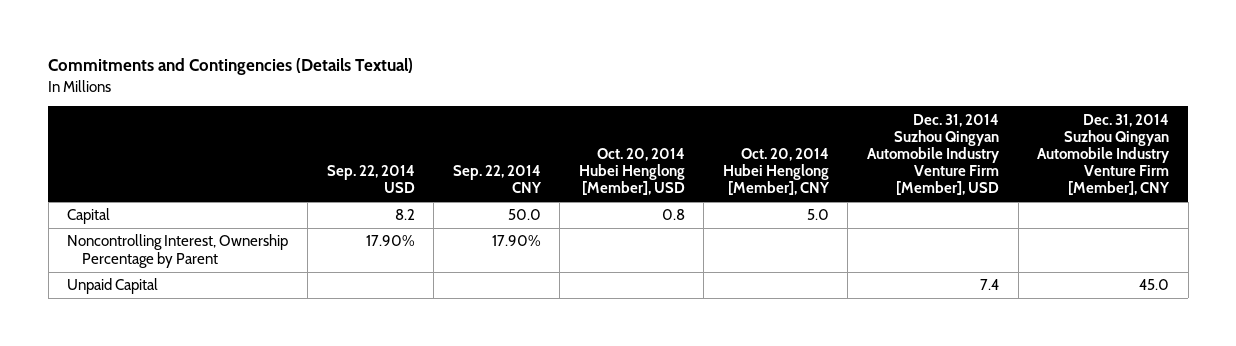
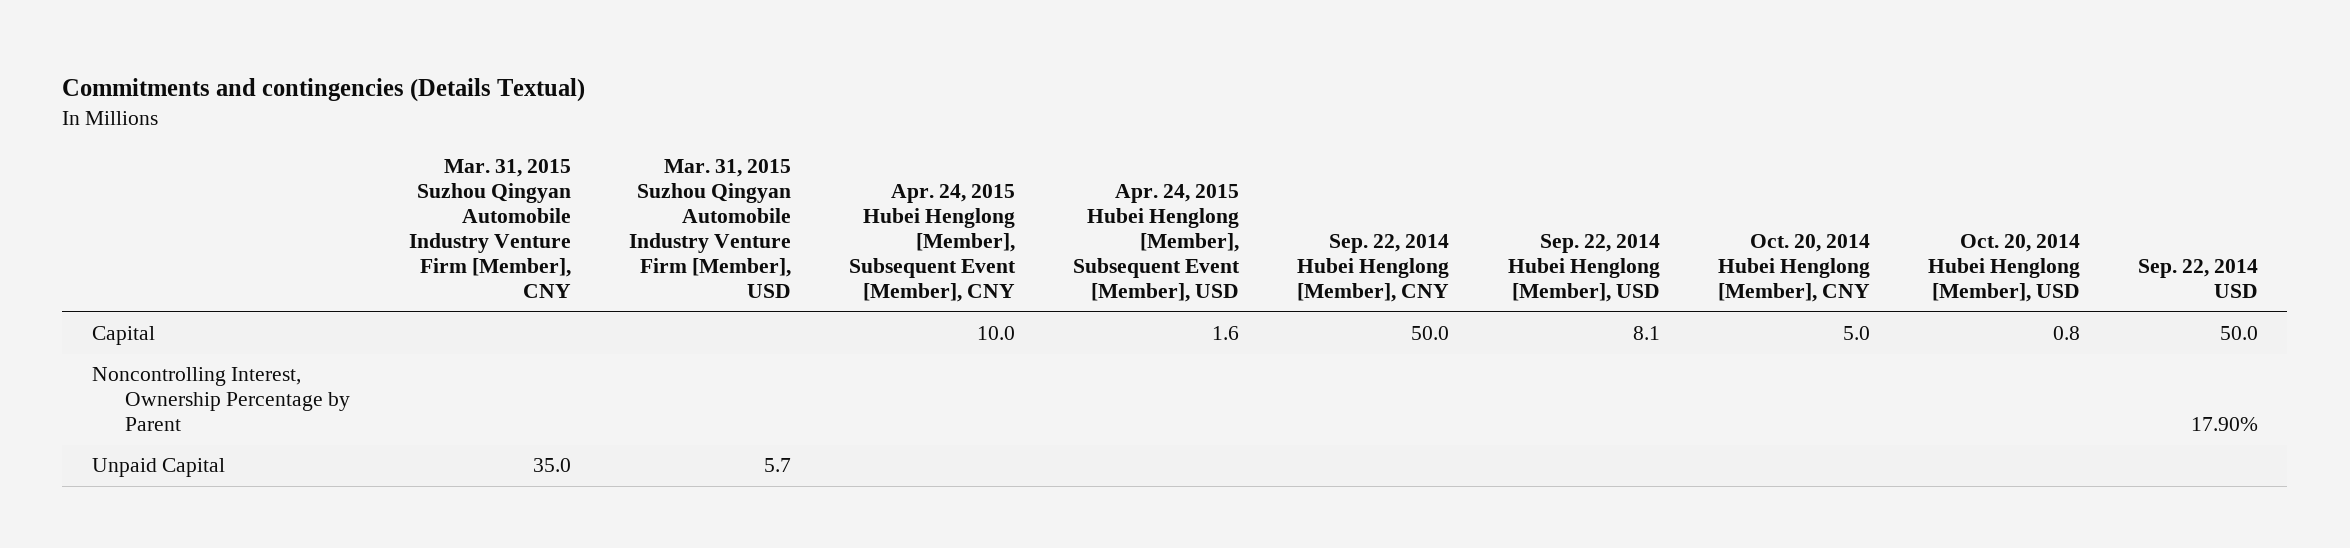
[48,58,414,76] Commitments and Contingencies (Details Textual) -> [62,77,586,102] Commitments and contingencies (Details Textual)
[452,165,542,194] Sep. 22, 2014 CNY -> none
[866,113,1000,196] Dec. 31, 2014 Suzhou Qingyan Automobile Industry Venture Firm [Member], USD -> none
[1037,113,1171,196] Dec. 31, 2014 Suzhou Qingyan Automobile Industry Venture Firm [Member], CNY -> none
none -> [408,159,571,299] Mar. 31, 2015 Suzhou Qingyan Automobile Industry Venture Firm [Member], CNY
none -> [628,159,791,299] Mar. 31, 2015 Suzhou Qingyan Automobile Industry Venture Firm [Member], USD
none -> [849,184,1017,303] Apr. 24, 2015 Hubei Henglong [Member], Subsequent Event [Member], CNY
none -> [1073,184,1241,303] Apr. 24, 2015 Hubei Henglong [Member], Subsequent Event [Member], USD
none -> [1297,234,1450,303] Sep. 22, 2014 Hubei Henglong [Member], CNY
none -> [1507,234,1660,303] Sep. 22, 2014 Hubei Henglong [Member], USD
[394,209,415,221] 8.2 -> [2220,326,2259,341] 50.0

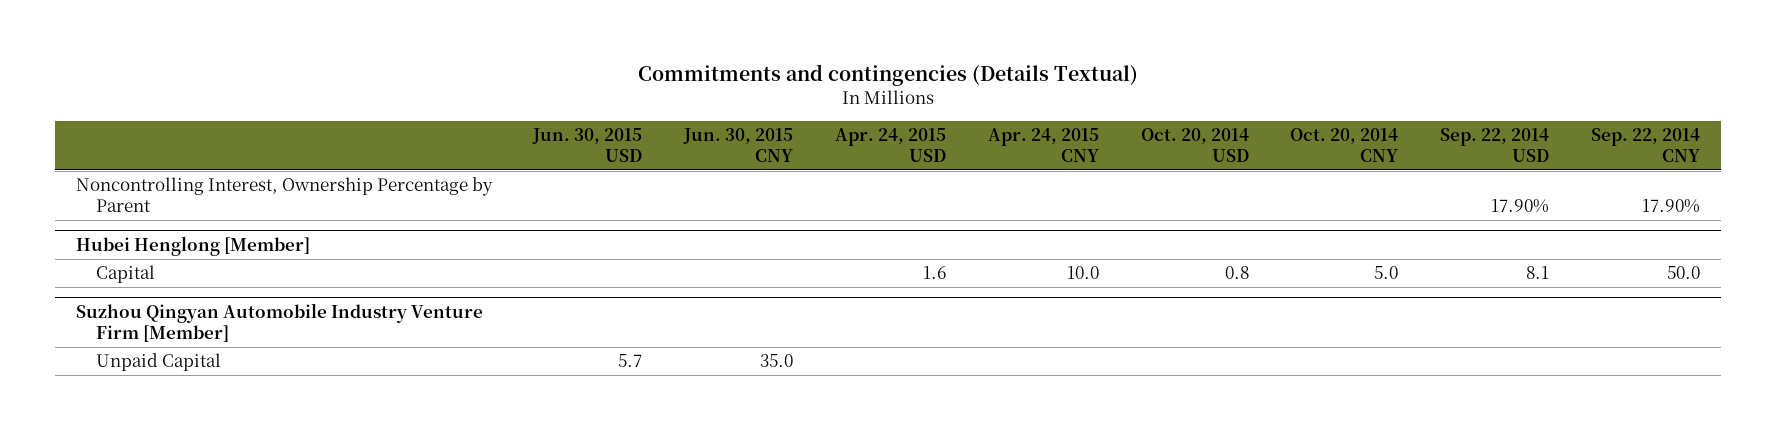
[408,159,571,299] Mar. 31, 2015 Suzhou Qingyan Automobile Industry Venture Firm [Member], CNY -> none
[628,159,791,299] Mar. 31, 2015 Suzhou Qingyan Automobile Industry Venture Firm [Member], USD -> none
[849,184,1017,303] Apr. 24, 2015 Hubei Henglong [Member], Subsequent Event [Member], CNY -> none
[1073,184,1241,303] Apr. 24, 2015 Hubei Henglong [Member], Subsequent Event [Member], USD -> none
[1297,234,1450,303] Sep. 22, 2014 Hubei Henglong [Member], CNY -> none
[1507,234,1660,303] Sep. 22, 2014 Hubei Henglong [Member], USD -> none
[1717,234,1870,303] Oct. 20, 2014 Hubei Henglong [Member], CNY -> none
[1927,234,2080,303] Oct. 20, 2014 Hubei Henglong [Member], USD -> none
none -> [532,127,643,163] Jun. 30, 2015 USD
none -> [683,127,794,163] Jun. 30, 2015 CNY
none -> [834,127,946,163] Apr. 24, 2015 USD
none -> [987,127,1099,163] Apr. 24, 2015 CNY
none -> [1140,127,1249,163] Oct. 20, 2014 USD
none -> [1290,127,1399,163] Oct. 20, 2014 CNY
none -> [1590,127,1700,163] Sep. 22, 2014 CNY
[91,326,155,346] Capital -> none
none -> [75,235,310,256] Hubei Henglong [Member]
none -> [96,265,156,284] Capital
none -> [75,302,483,343] Suzhou Qingyan Automobile Industry Venture Firm [Member]

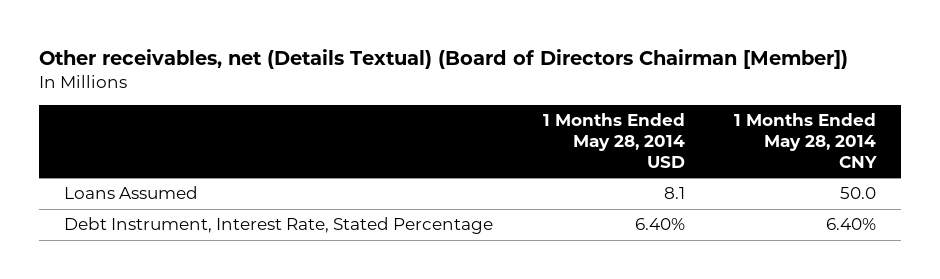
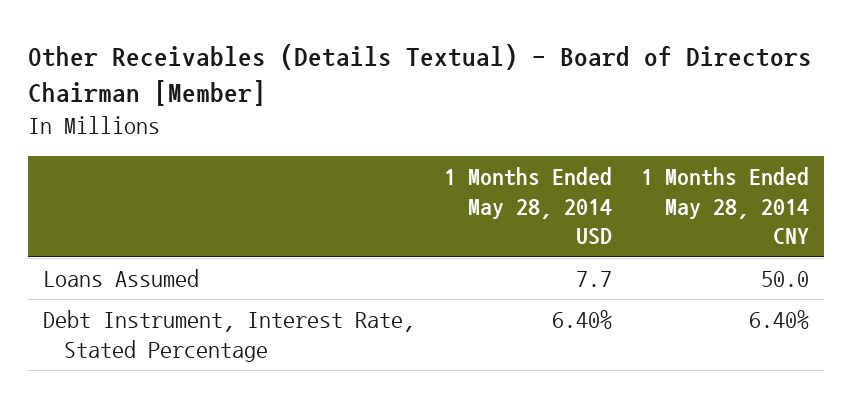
[39,49,849,70] Other receivables, net (Details Textual) (Board of Directors Chairman [Member]) -> [28,43,813,106] Other Receivables (Details Textual) - Board of Directors Chairman [Member]
[663,187,685,200] 8.1 -> [576,271,613,288] 7.7

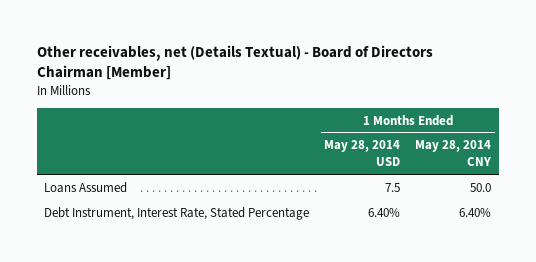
[28,43,813,106] Other Receivables (Details Textual) - Board of Directors Chairman [Member] -> [36,45,433,81] Other receivables, net (Details Textual) - Board of Directors Chairman [Member]
[576,271,613,288] 7.7 -> [385,182,401,192] 7.5

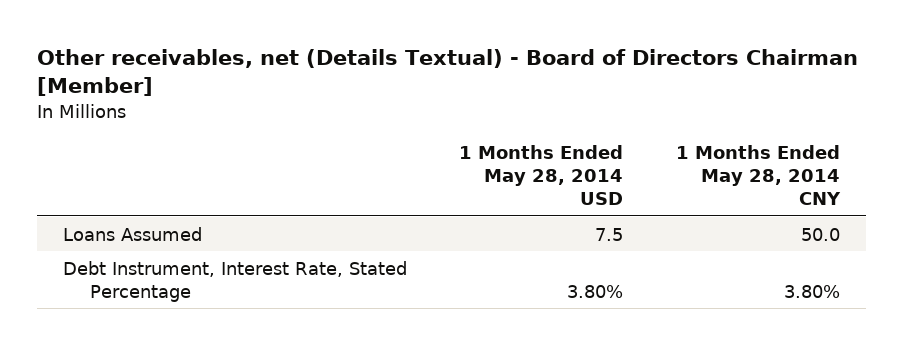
[368,207,401,217] 6.40% -> [567,284,624,298] 3.80%
[459,207,492,217] 6.40% -> [783,284,840,298] 3.80%

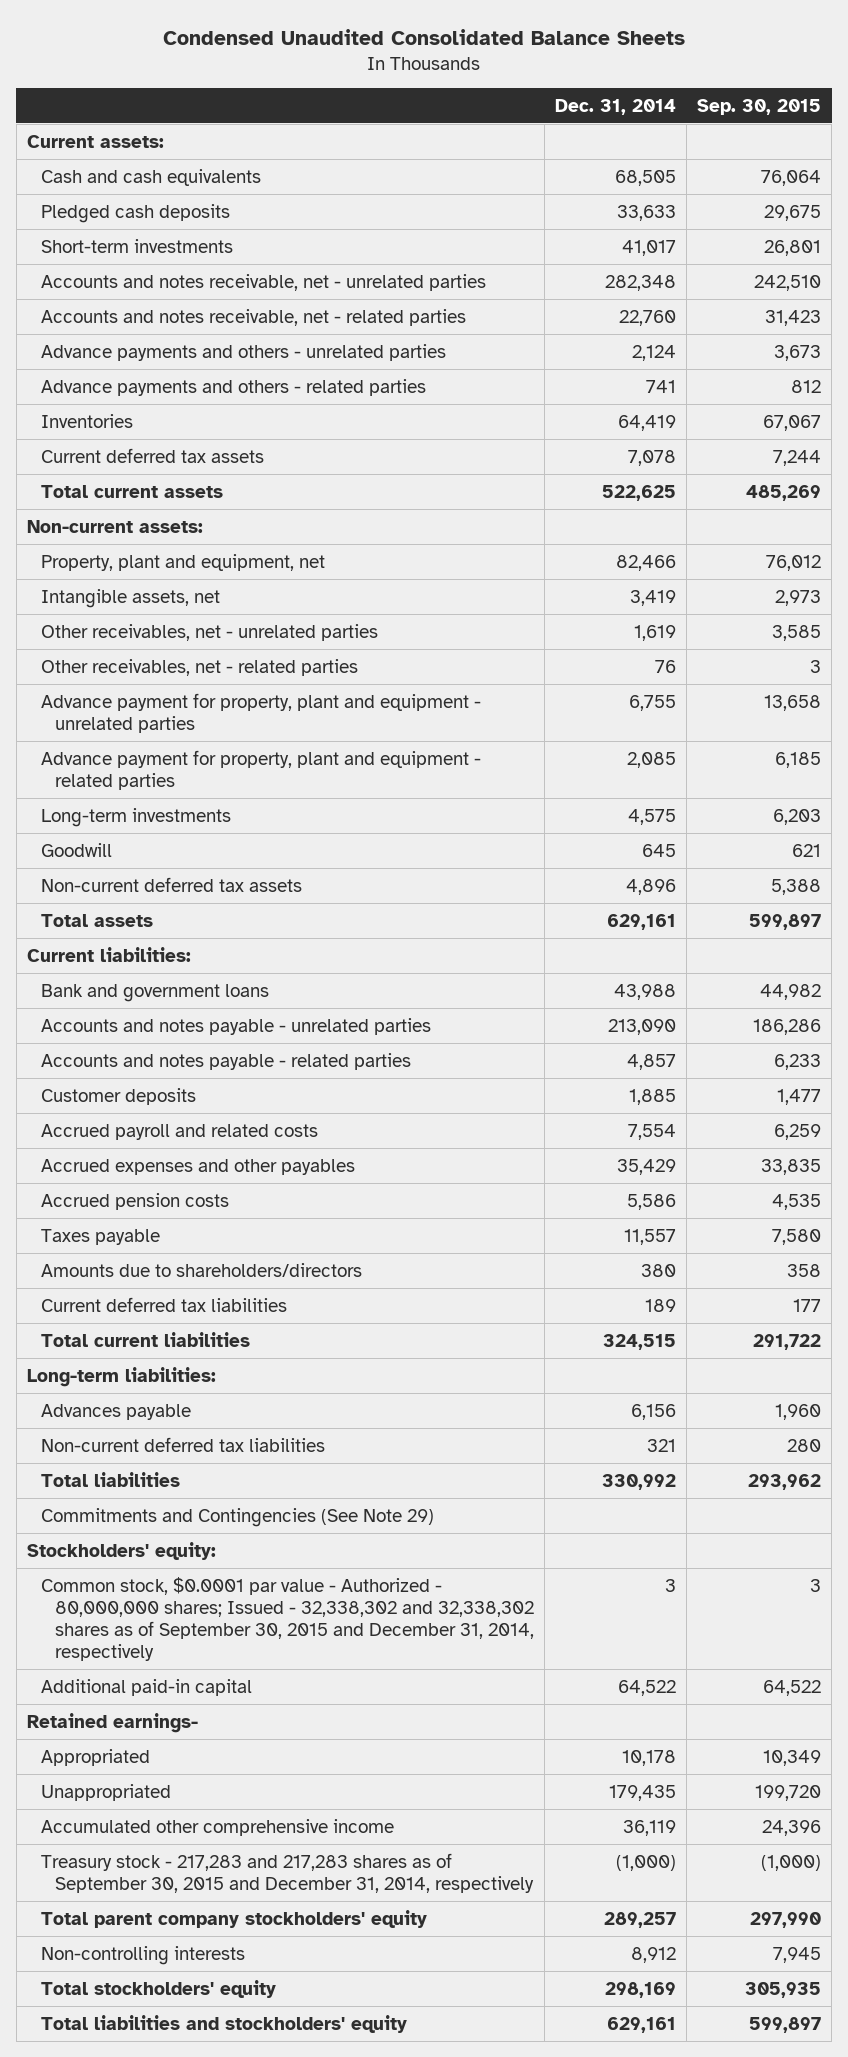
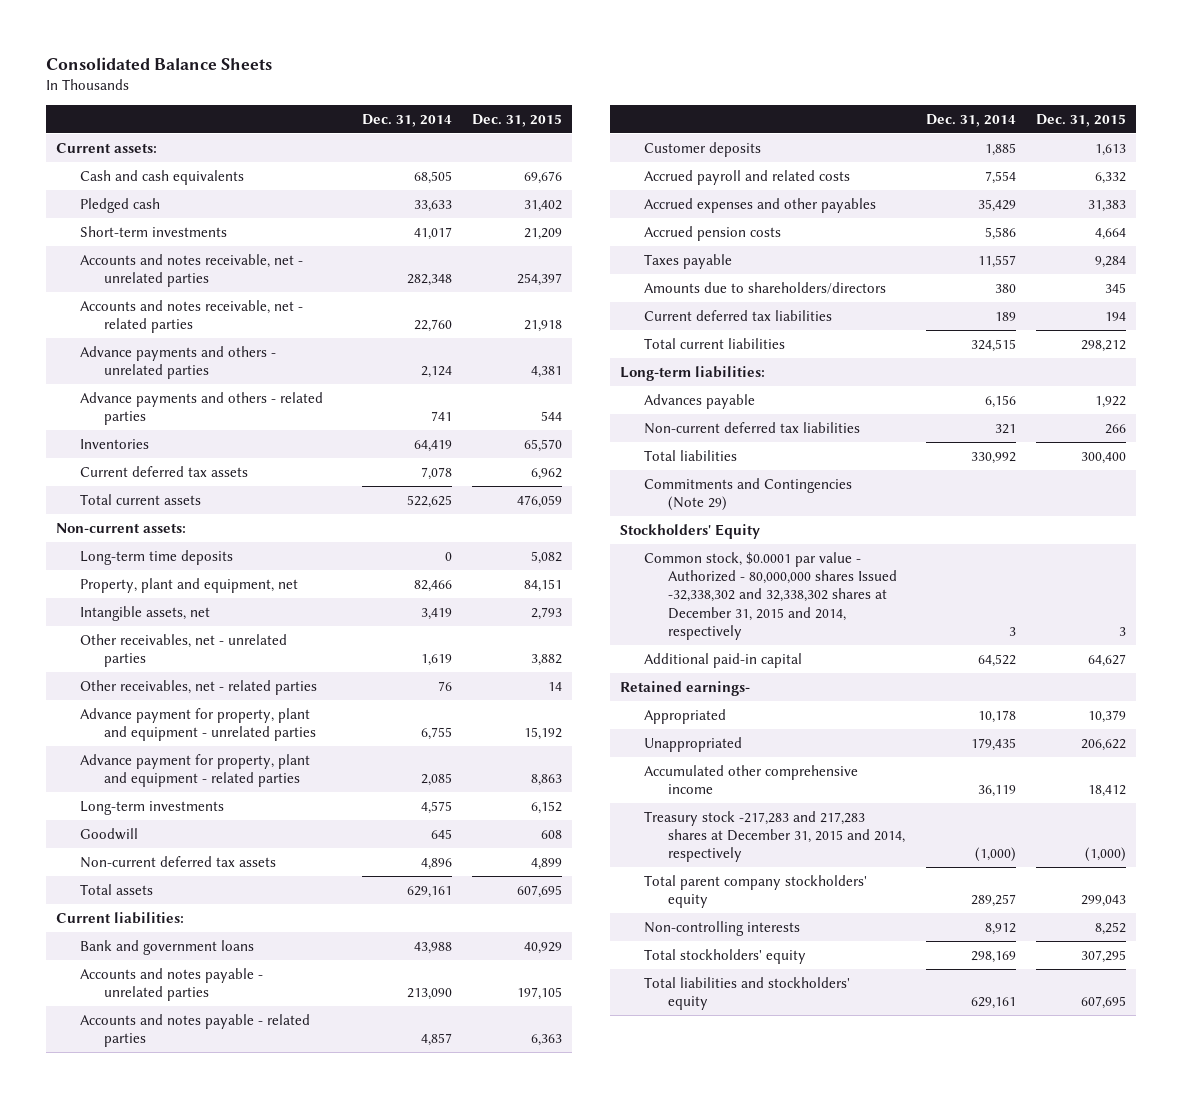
[163,28,686,45] Condensed Unaudited Consolidated Balance Sheets -> [46,56,273,70] Consolidated Balance Sheets
[697,98,822,115] Sep. 30, 2015 -> none
none -> [472,113,563,127] Dec. 31, 2015
[41,203,231,223] Pledged cash deposits -> [80,197,161,213] Pledged cash
none -> [80,549,234,565] Long-term time deposits
[41,1507,435,1527] Commitments and Contingencies (See Note 29) -> [644,477,853,512] Commitments and Contingencies (Note 29)
[27,1541,217,1560] Stockholders' equity: -> [620,523,761,539] Stockholders' Equity
[41,1576,534,1662] Common stock, $0.0001 par value - Authorized - 80,000,000 shares; Issued - 32,338,302 and 32,338,302 shares as of September 30, 2015 and December 31, 2014, respectively -> [644,551,898,641] Common stock, $0.0001 par value - Authorized - 80,000,000 shares Issued -32,338,302 and 32,338,302 shares at December 31, 2015 and 2014, respectively
[41,1852,534,1893] Treasury stock - 217,283 and 217,283 shares as of September 30, 2015 and December 31, 2014, respectively -> [644,810,906,863] Treasury stock -217,283 and 217,283 shares at December 31, 2015 and 2014, respectively

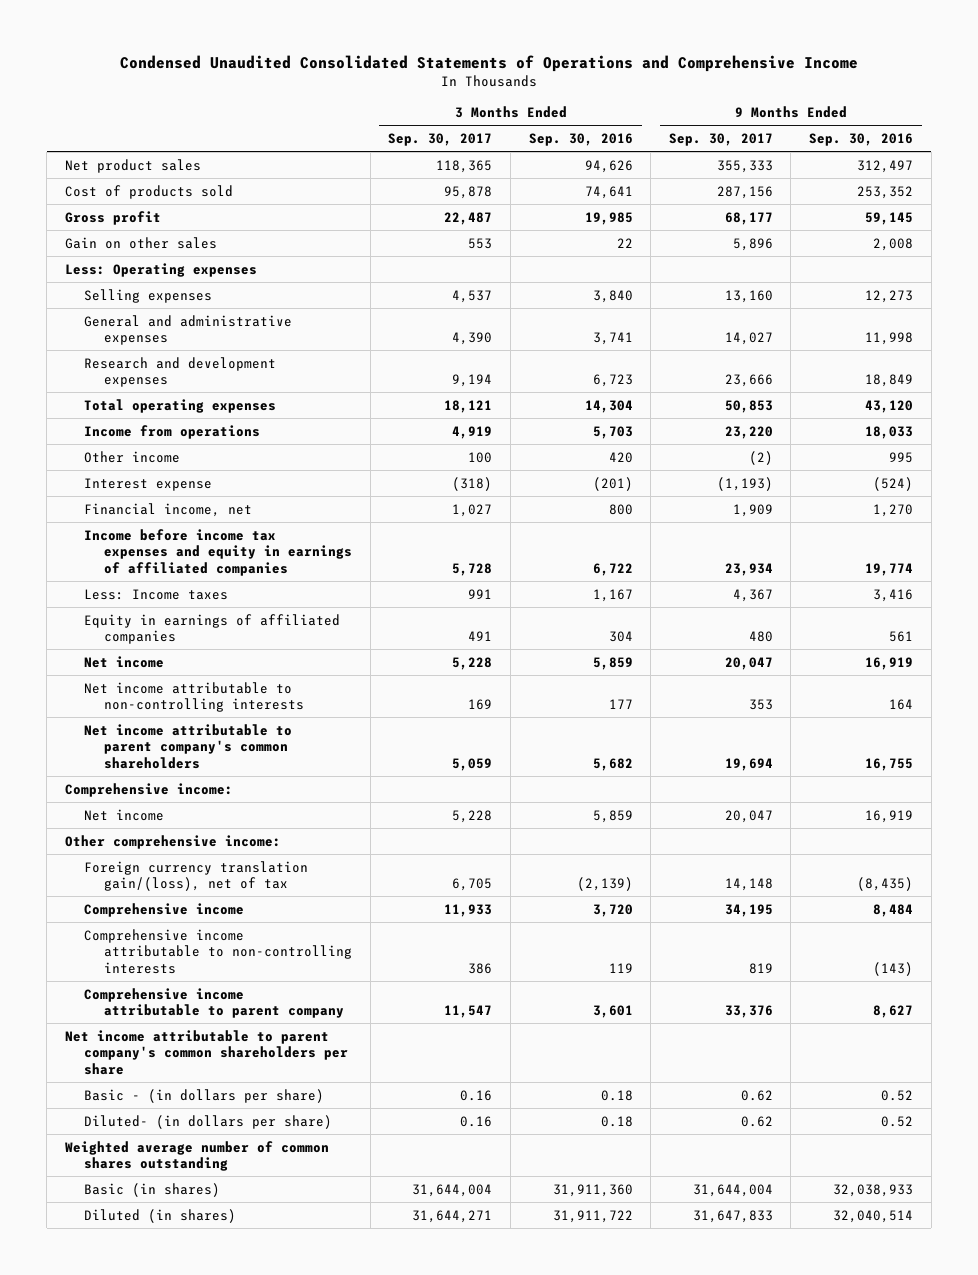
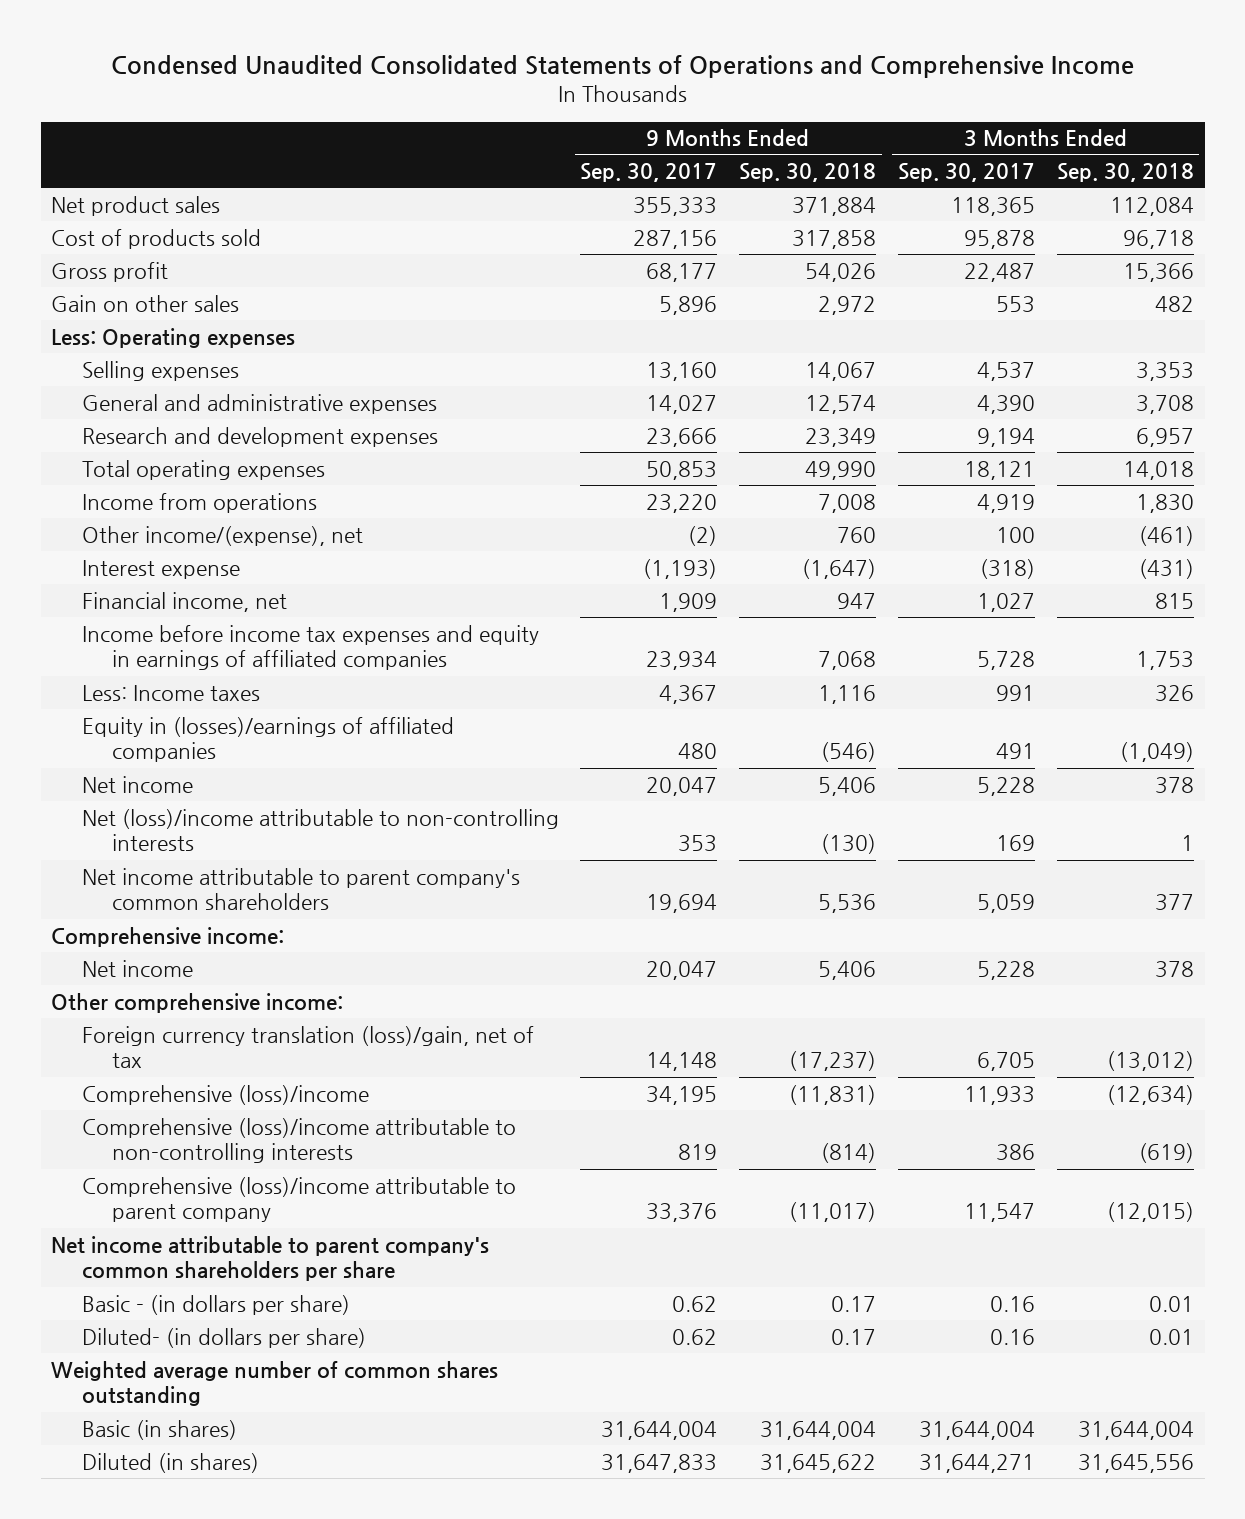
[528,132,633,146] Sep. 30, 2016 -> none
[808,132,913,146] Sep. 30, 2016 -> none
none -> [739,163,877,183] Sep. 30, 2018
none -> [1056,163,1194,183] Sep. 30, 2018
[84,450,181,463] Other income -> [81,525,363,546] Other income/(expense), net
[84,613,341,645] Equity in earnings of affiliated companies -> [81,716,454,763] Equity in (losses)/earnings of affiliated companies
[84,681,305,713] Net income attributable to non-controlling interests -> [81,808,559,852] Net (loss)/income attributable to non-controlling interests
[84,860,309,892] Foreign currency translation gain/(loss), net of tax -> [81,1025,534,1069] Foreign currency translation (loss)/gain, net of tax
[84,902,245,917] Comprehensive income -> [81,1084,369,1105] Comprehensive (loss)/income
[84,928,353,974] Comprehensive income attributable to non-controlling interests -> [81,1117,516,1164] Comprehensive (loss)/income attributable to non-controlling interests
[84,987,345,1019] Comprehensive income attributable to parent company -> [81,1176,516,1223] Comprehensive (loss)/income attributable to parent company

